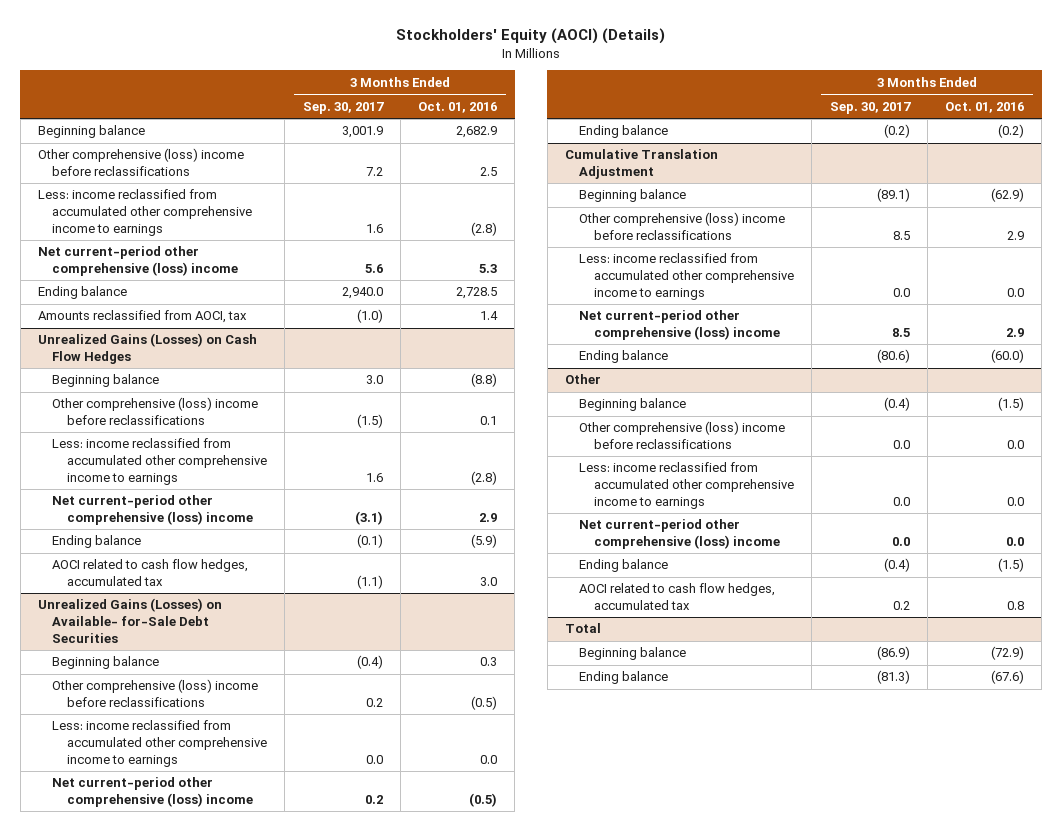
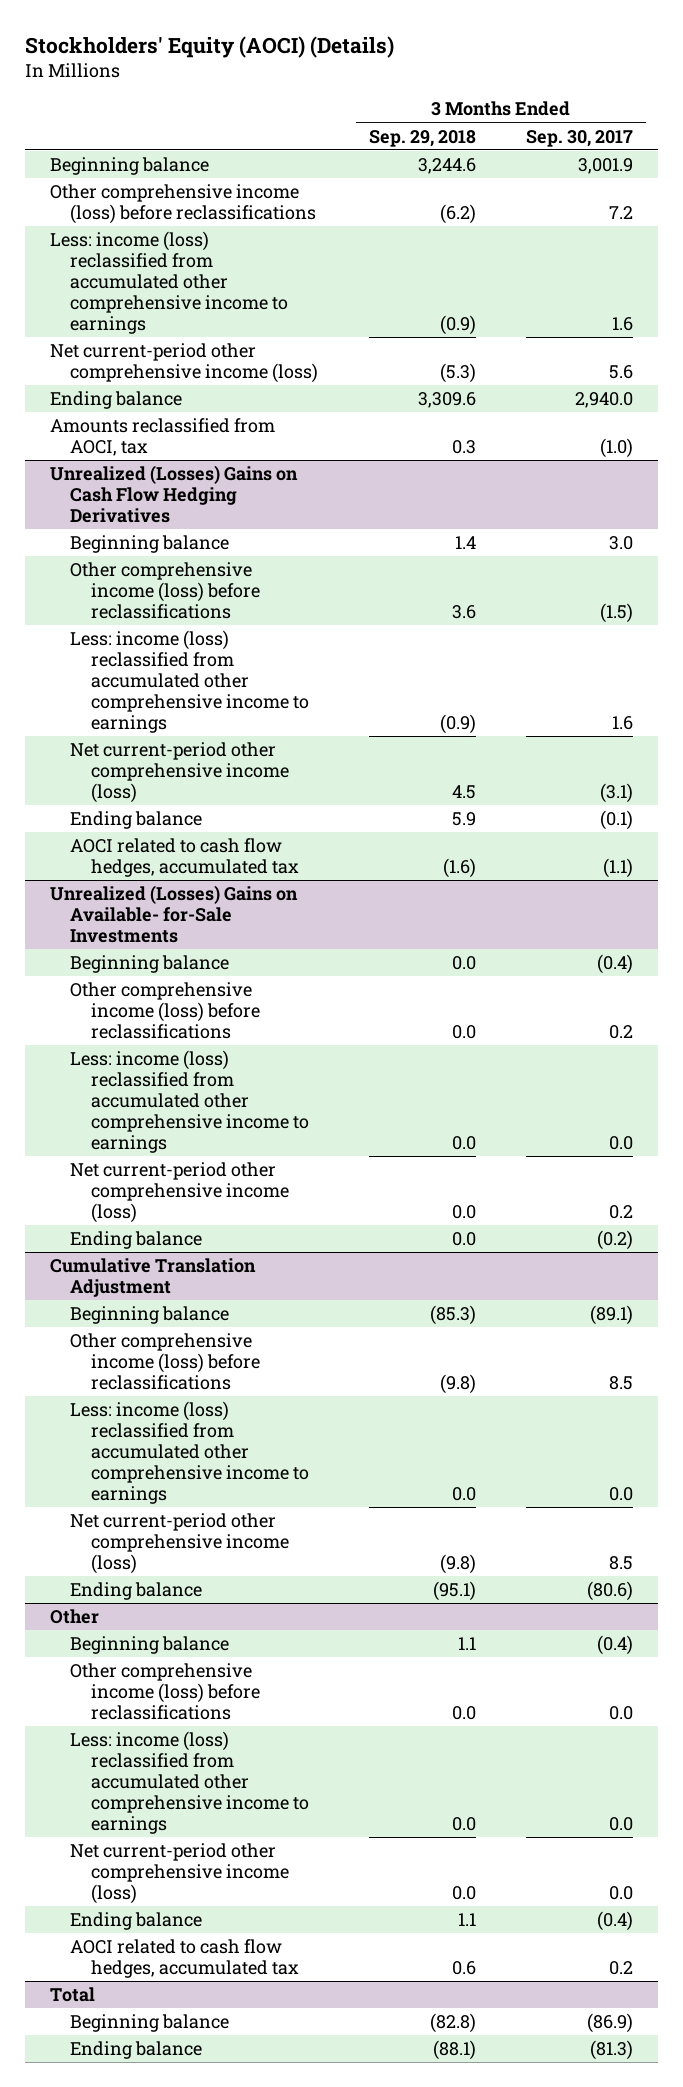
[418,101,498,113] Oct. 01, 2016 -> none
none -> [368,129,476,147] Sep. 29, 2018
[37,148,244,176] Other comprehensive (loss) income before reclassifications -> [49,184,317,225] Other comprehensive income (loss) before reclassifications
[37,189,253,236] Less: income reclassified from accumulated other comprehensive income to earnings -> [49,231,289,335] Less: income (loss) reclassified from accumulated other comprehensive income to earnings
[37,246,239,276] Net current-period other comprehensive (loss) income -> [49,343,319,384] Net current-period other comprehensive income (loss)
[37,333,257,364] Unrealized Gains (Losses) on Cash Flow Hedges -> [49,465,298,524] Unrealized (Losses) Gains on Cash Flow Hedging Derivatives
[52,397,259,425] Other comprehensive (loss) income before reclassifications -> [70,562,261,620] Other comprehensive income (loss) before reclassifications
[52,438,268,485] Less: income reclassified from accumulated other comprehensive income to earnings -> [70,630,310,734] Less: income (loss) reclassified from accumulated other comprehensive income to earnings
[52,495,254,525] Net current-period other comprehensive (loss) income -> [70,742,290,804] Net current-period other comprehensive income (loss)
[37,598,222,643] Unrealized Gains (Losses) on Available- for-Sale Debt Securities -> [49,885,298,944] Unrealized (Losses) Gains on Available- for-Sale Investments
[52,679,259,707] Other comprehensive (loss) income before reclassifications -> [70,982,261,1040] Other comprehensive income (loss) before reclassifications
[52,720,268,767] Less: income reclassified from accumulated other comprehensive income to earnings -> [70,1050,310,1154] Less: income (loss) reclassified from accumulated other comprehensive income to earnings
[52,777,254,807] Net current-period other comprehensive (loss) income -> [70,1162,290,1224] Net current-period other comprehensive income (loss)
[579,212,786,240] Other comprehensive (loss) income before reclassifications -> [70,1333,261,1391] Other comprehensive income (loss) before reclassifications
[579,253,795,300] Less: income reclassified from accumulated other comprehensive income to earnings -> [70,1401,310,1505] Less: income (loss) reclassified from accumulated other comprehensive income to earnings
[579,310,781,340] Net current-period other comprehensive (loss) income -> [70,1513,290,1575] Net current-period other comprehensive income (loss)
[579,421,786,449] Other comprehensive (loss) income before reclassifications -> [70,1663,261,1721] Other comprehensive income (loss) before reclassifications
[579,462,795,509] Less: income reclassified from accumulated other comprehensive income to earnings -> [70,1731,310,1835] Less: income (loss) reclassified from accumulated other comprehensive income to earnings
[579,519,781,549] Net current-period other comprehensive (loss) income -> [70,1843,290,1905] Net current-period other comprehensive income (loss)

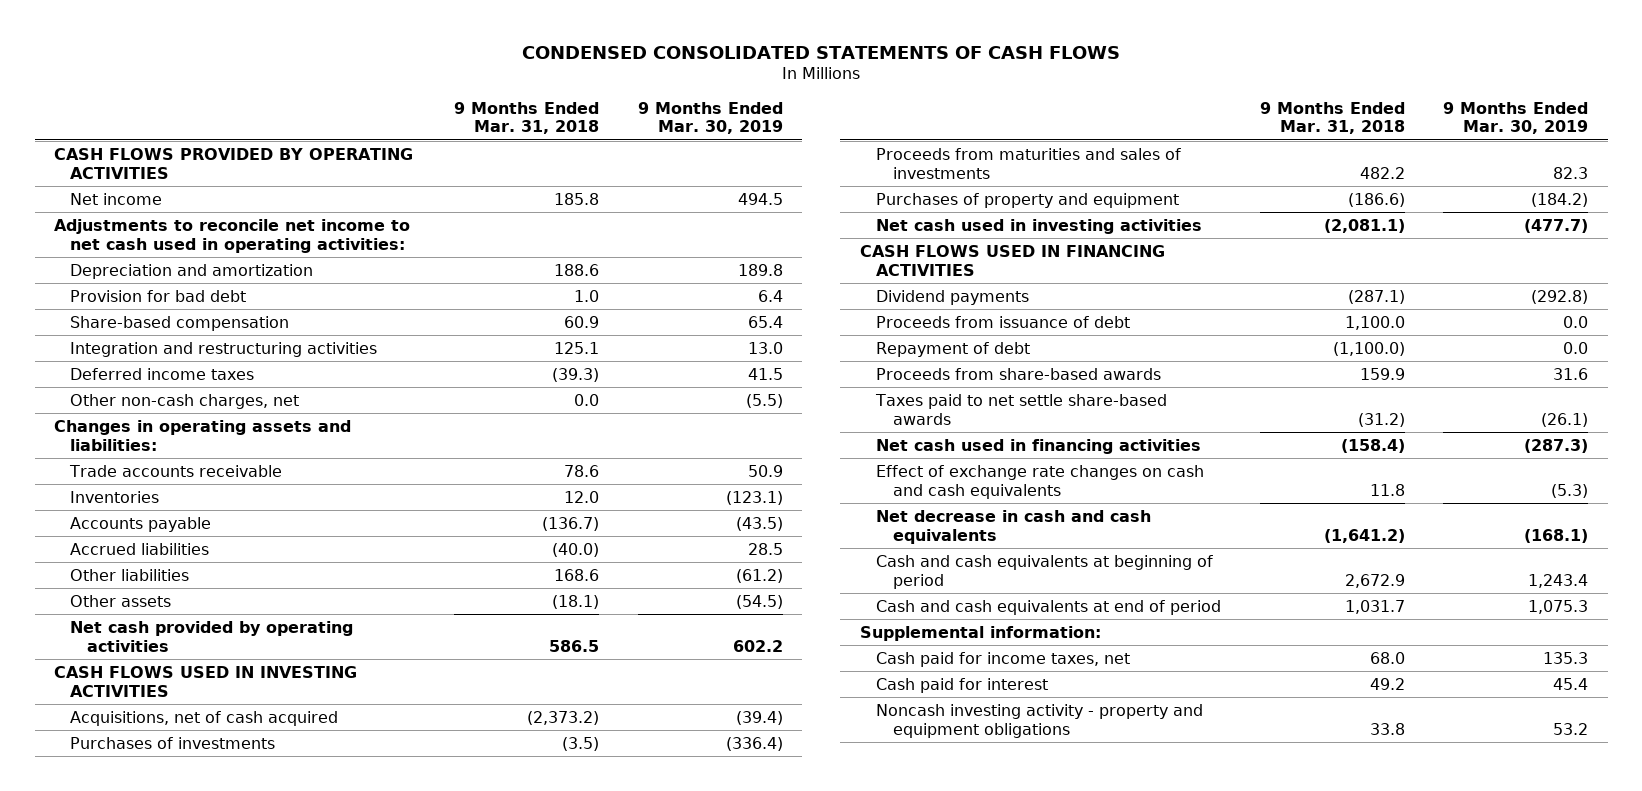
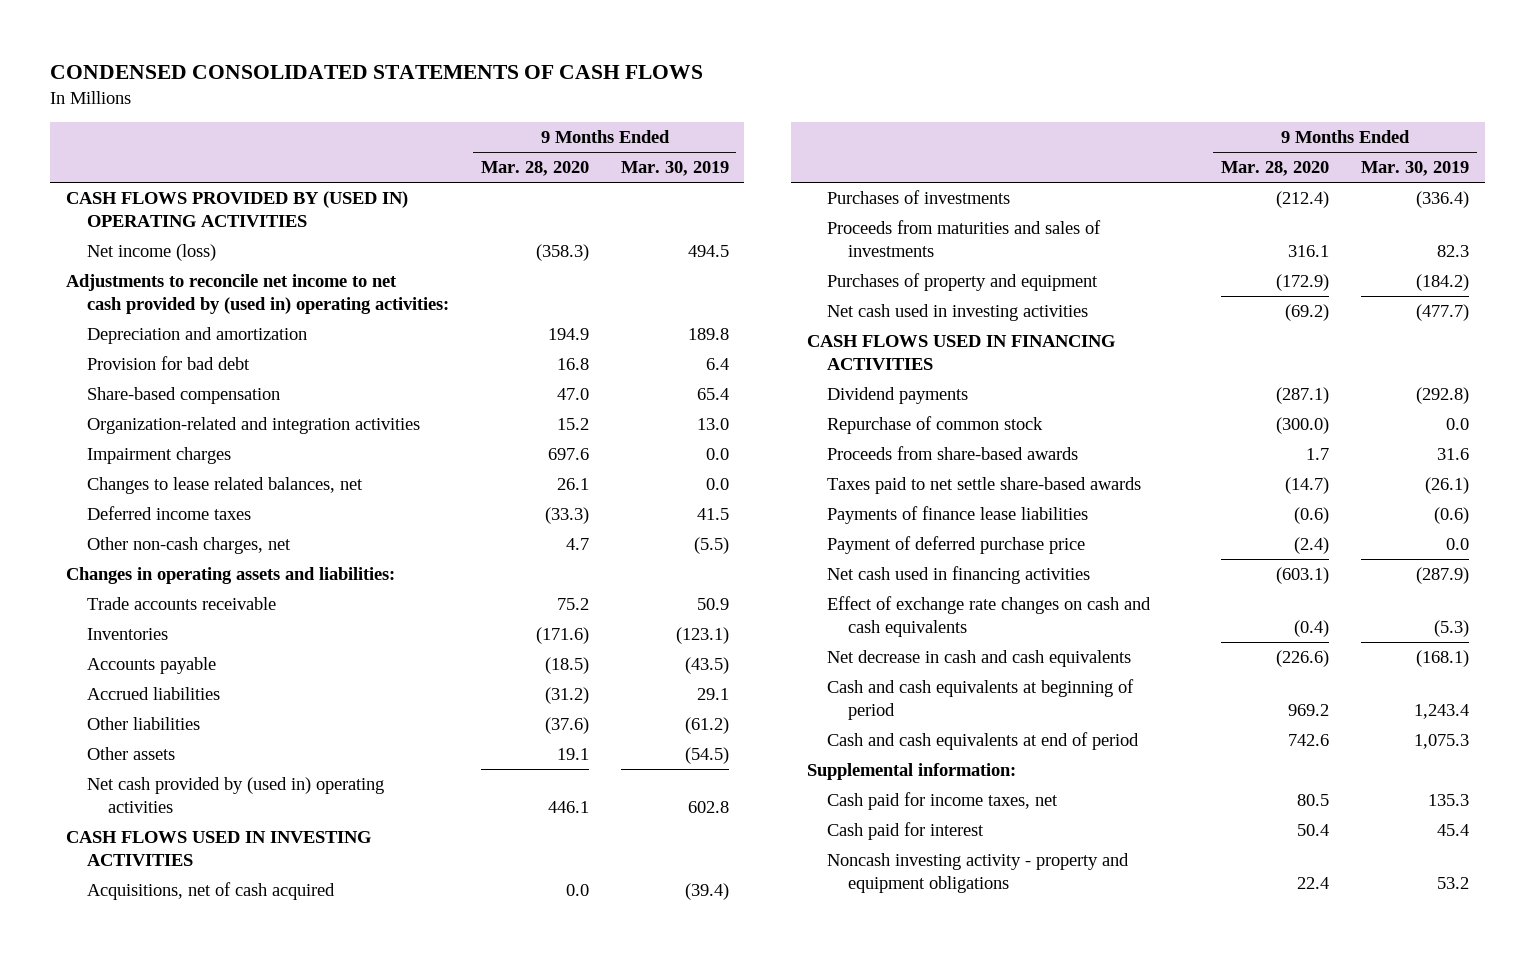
[454,101,600,135] 9 Months Ended Mar. 31, 2018 -> none
none -> [480,161,589,177] Mar. 28, 2020
[53,147,413,179] CASH FLOWS PROVIDED BY OPERATING ACTIVITIES -> [65,191,408,228] CASH FLOWS PROVIDED BY (USED IN) OPERATING ACTIVITIES
[70,192,163,205] Net income -> [86,244,216,262] Net income (loss)
[53,218,410,253] Adjustments to reconcile net income to net cash used in operating activities: -> [65,274,449,315] Adjustments to reconcile net income to net cash provided by (used in) operating activities:
[70,341,378,357] Integration and restructuring activities -> [86,417,420,435] Organization-related and integration activities
none -> [86,447,231,465] Impairment charges
none -> [86,477,363,495] Changes to lease related balances, net
[747,542,783,555] 28.5 -> [696,688,729,701] 29.1
[70,620,354,652] Net cash provided by operating activities -> [86,777,384,814] Net cash provided by (used in) operating activities
[732,639,783,652] 602.2 -> [687,801,729,814] 602.8
[876,315,1131,328] Proceeds from issuance of debt -> none
[876,341,1031,357] Repayment of debt -> none
none -> [827,416,1044,435] Repurchase of common stock
none -> [827,506,1089,525] Payments of finance lease liabilities
none -> [827,536,1086,555] Payment of deferred purchase price
[1524,438,1589,453] (287.3) -> [1416,567,1470,585] (287.9)

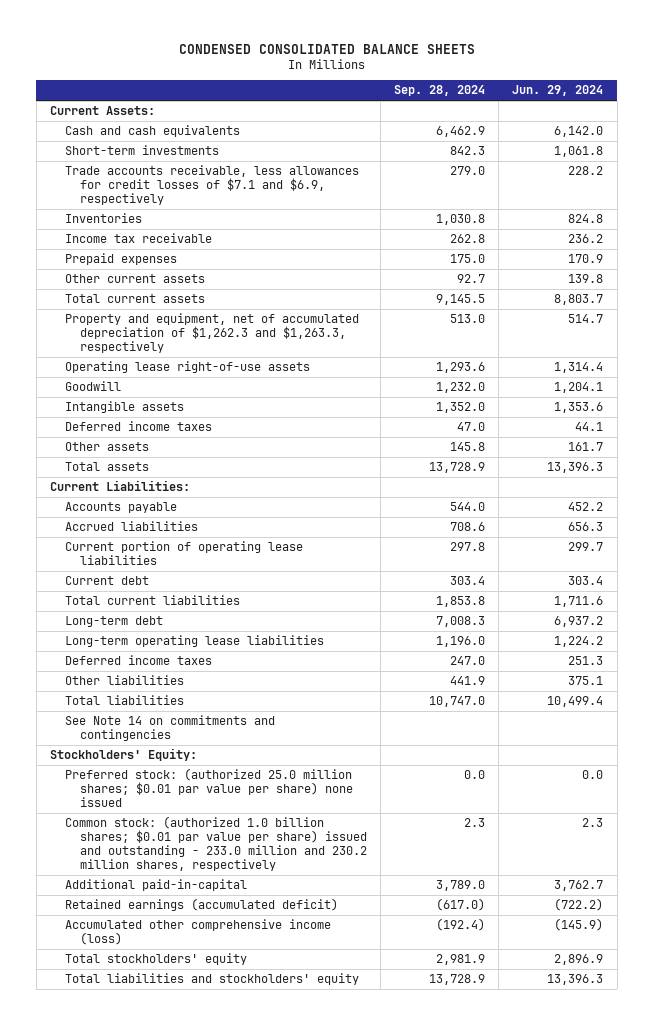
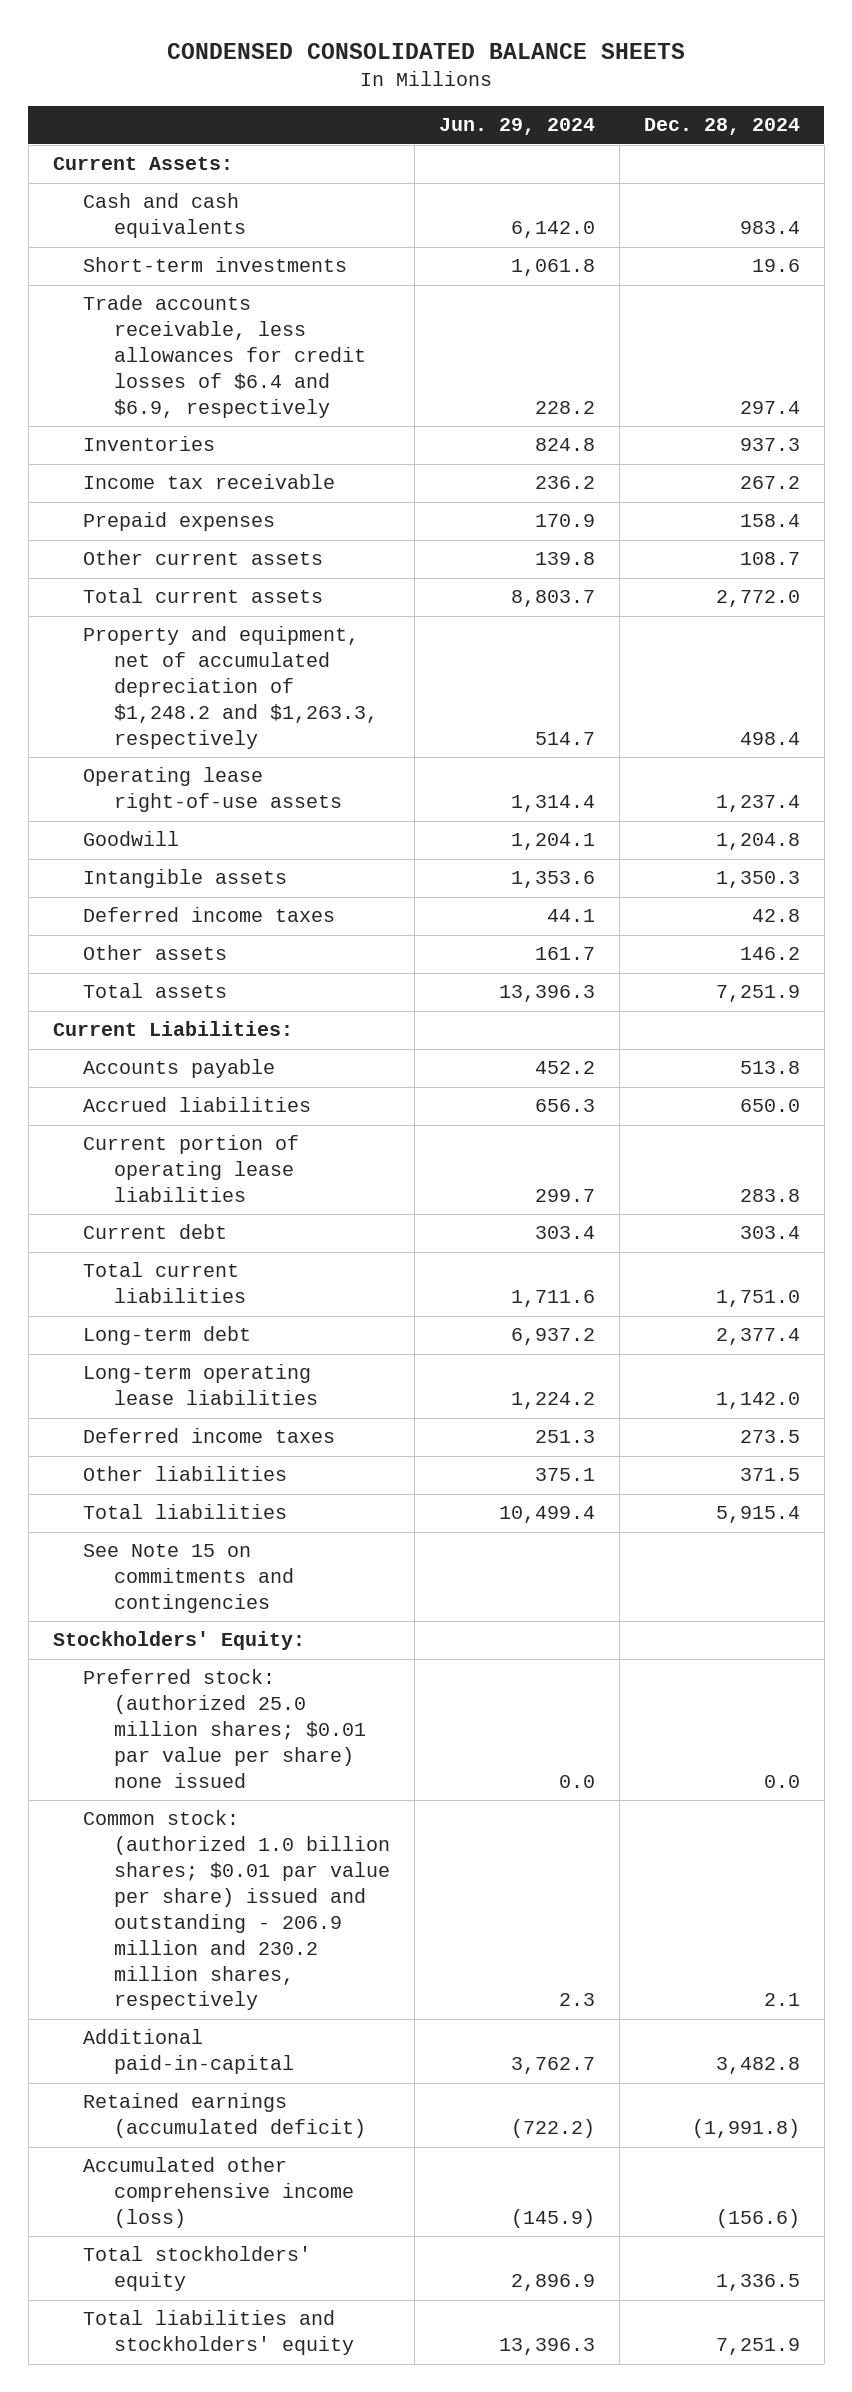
[394,85,486,97] Sep. 28, 2024 -> none
none -> [643,118,800,136] Dec. 28, 2024
[64,165,359,205] Trade accounts receivable, less allowances for credit losses of $7.1 and $6.9, respectively -> [83,295,366,418] Trade accounts receivable, less allowances for credit losses of $6.4 and $6.9, respectively
[64,313,359,353] Property and equipment, net of accumulated depreciation of $1,262.3 and $1,263.3, respectively -> [83,626,378,749] Property and equipment, net of accumulated depreciation of $1,248.2 and $1,263.3, respectively
[64,715,275,742] See Note 14 on commitments and contingencies -> [83,1544,294,1614] See Note 15 on commitments and contingencies
[64,816,368,871] Common stock: (authorized 1.0 billion shares; $0.01 par value per share) issued and outstanding - 233.0 million and 230.2 million shares, respectively -> [83,1810,390,2011] Common stock: (authorized 1.0 billion shares; $0.01 par value per share) issued and outstanding - 206.9 million and 230.2 million shares, respectively

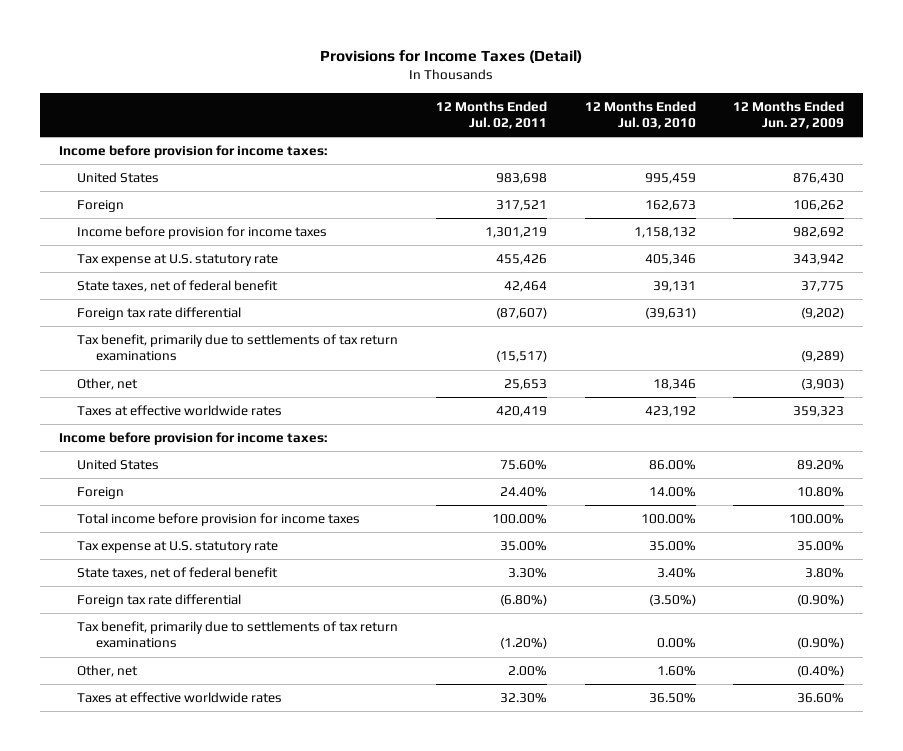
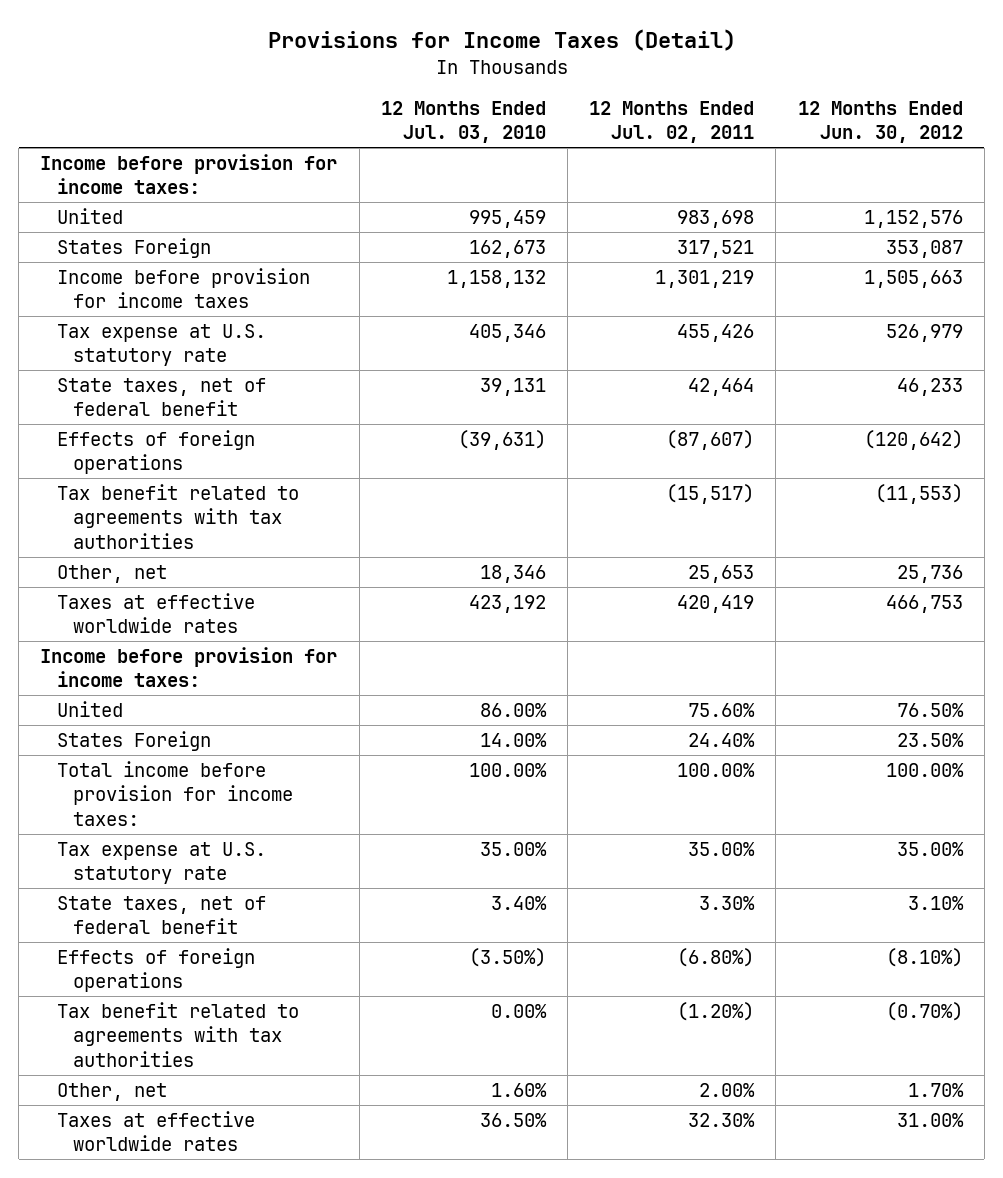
[733,100,845,130] 12 Months Ended Jun. 27, 2009 -> none
none -> [797,100,963,144] 12 Months Ended Jun. 30, 2012
[77,171,160,183] United States -> [56,207,123,224] United
[77,199,125,212] Foreign -> [56,237,211,258] States Foreign
[77,306,242,320] Foreign tax rate differential -> [56,429,255,475] Effects of foreign operations
[77,333,399,362] Tax benefit, primarily due to settlements of tax return examinations -> [56,483,299,550] Tax benefit related to agreements with tax authorities
[77,458,160,470] United States -> [56,700,123,717] United
[77,486,125,499] Foreign -> [56,730,211,751] States Foreign
[77,512,361,526] Total income before provision for income taxes -> [56,760,293,827] Total income before provision for income taxes:
[77,593,242,607] Foreign tax rate differential -> [56,947,255,993] Effects of foreign operations
[77,620,399,649] Tax benefit, primarily due to settlements of tax return examinations -> [56,1001,299,1068] Tax benefit related to agreements with tax authorities

